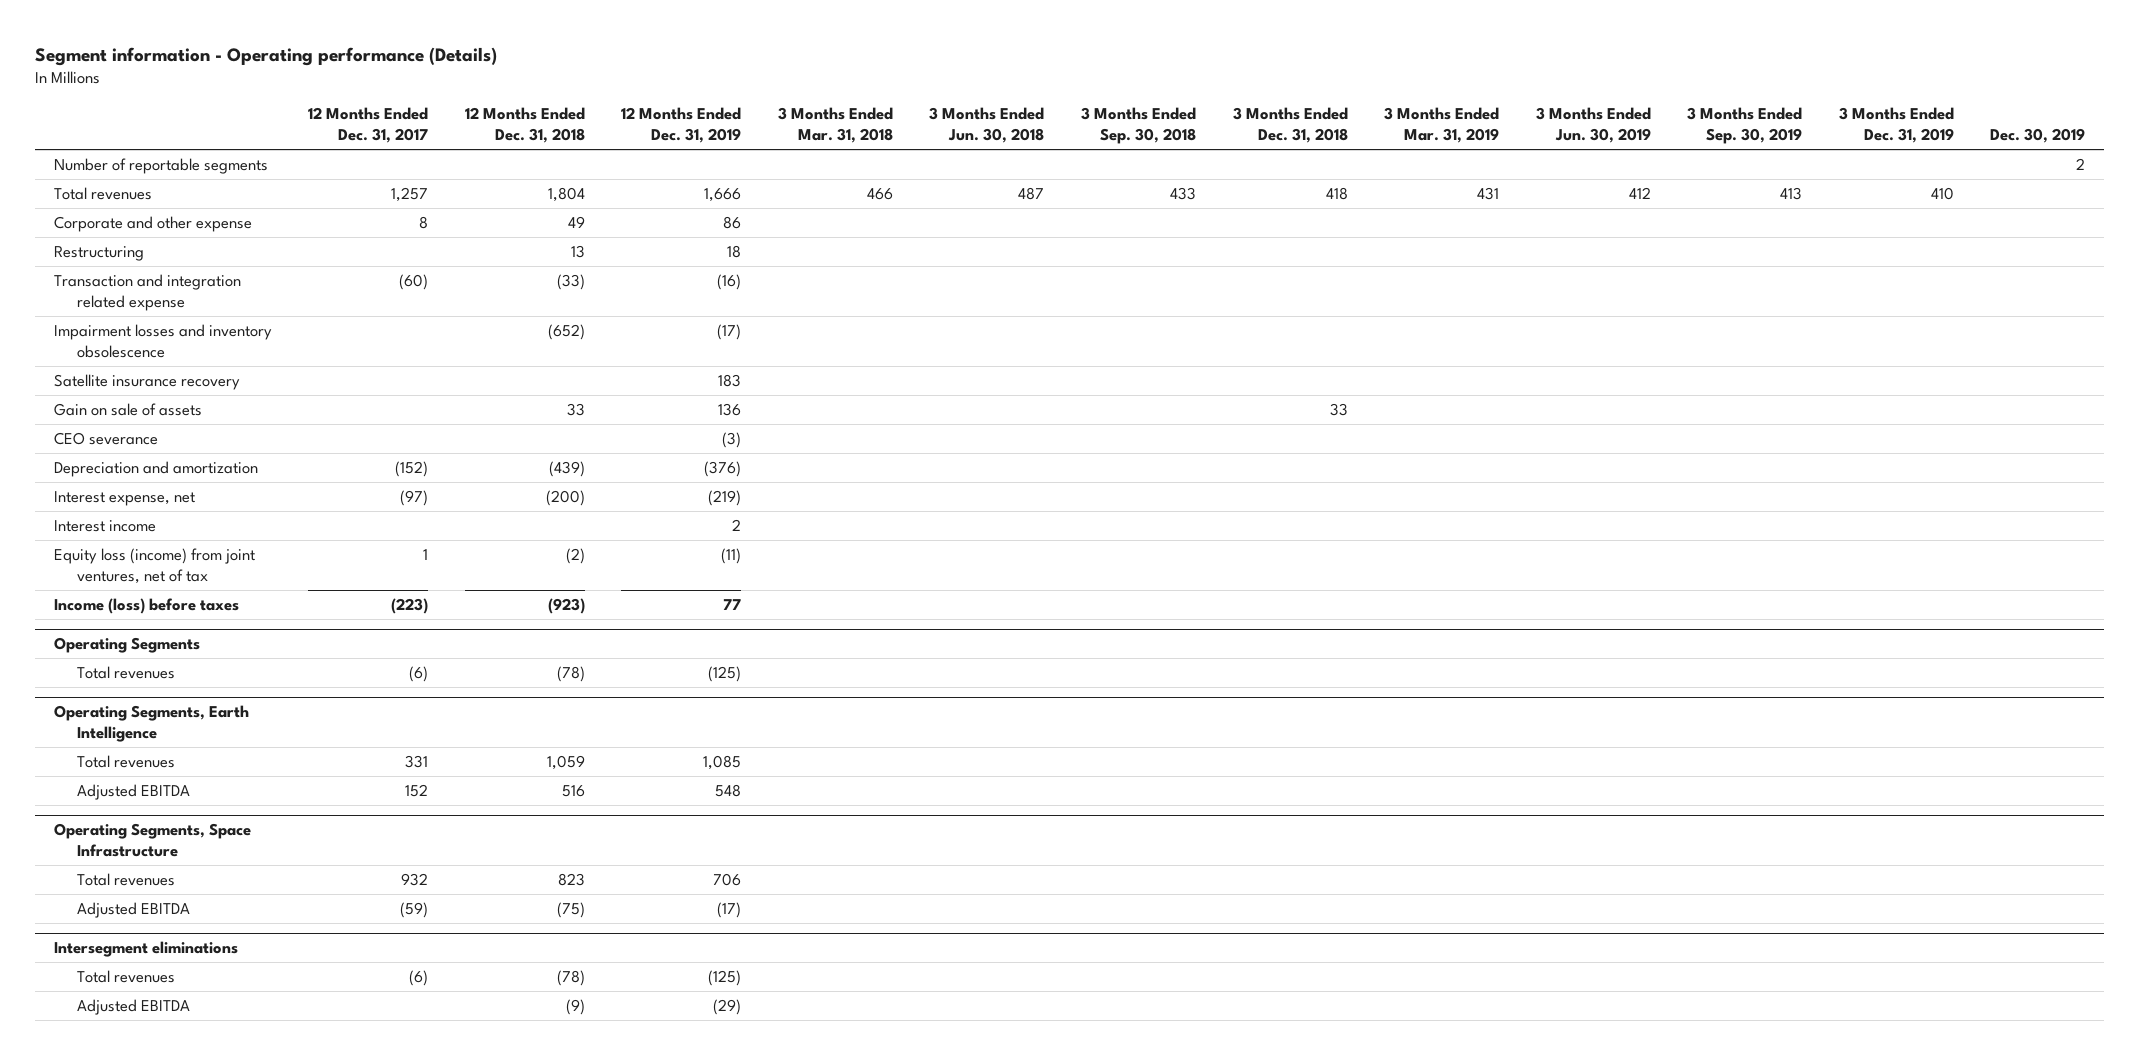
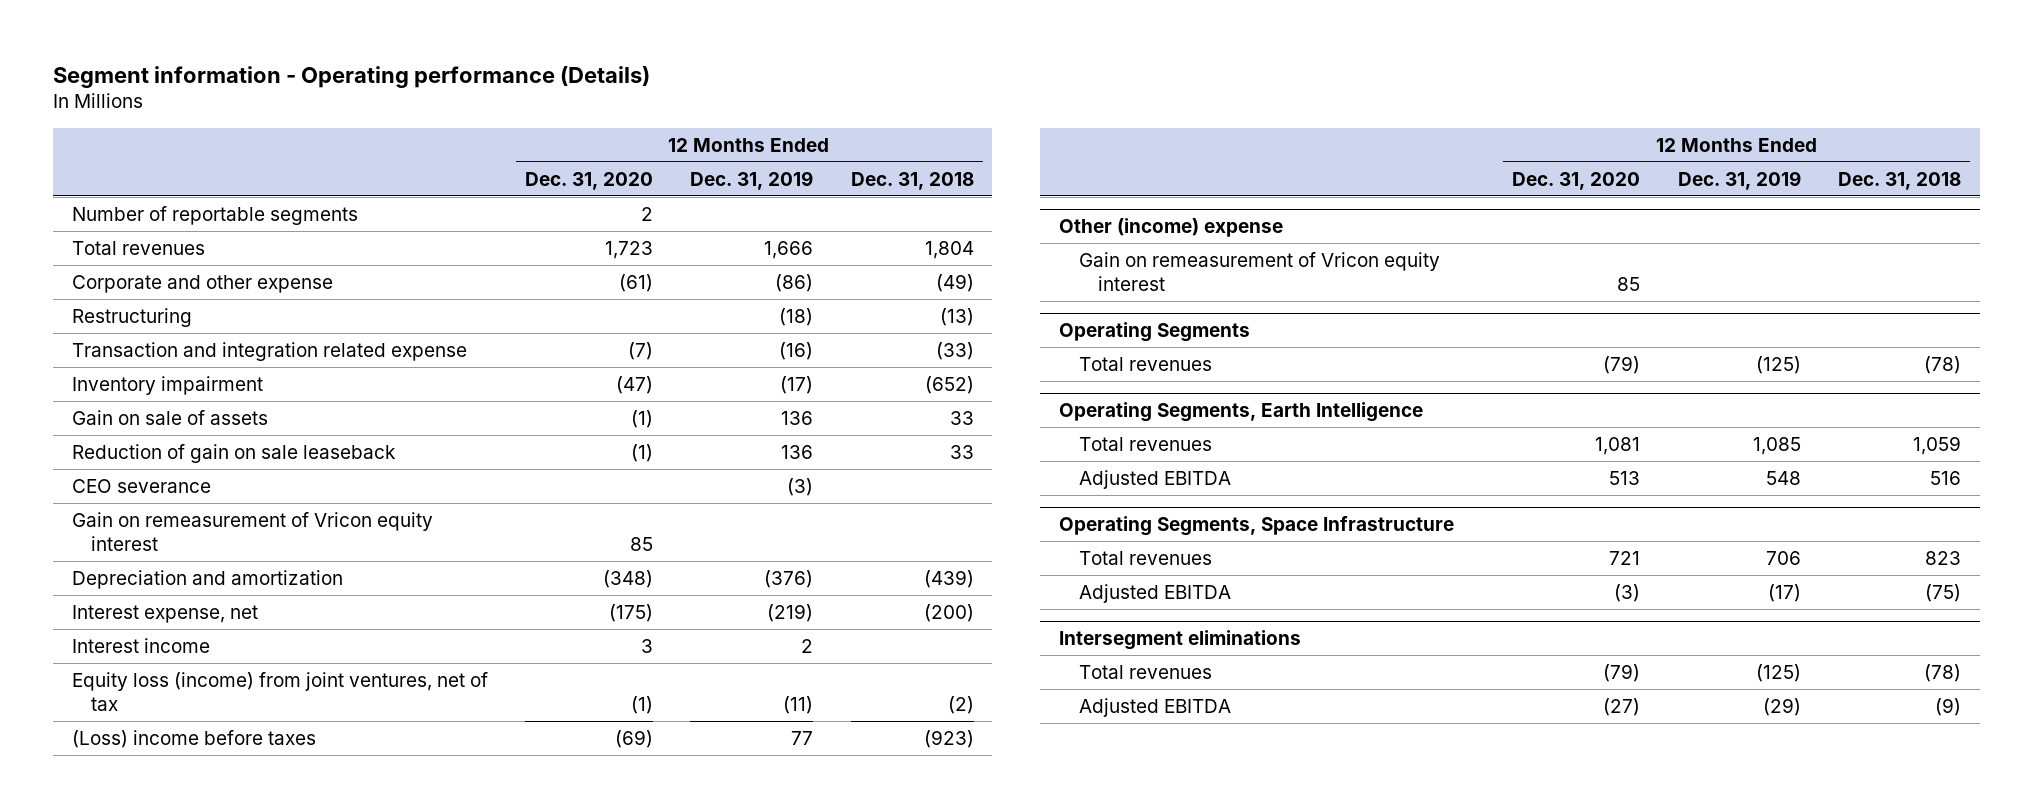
[308,106,429,144] 12 Months Ended Dec. 31, 2017 -> none
[777,106,893,144] 3 Months Ended Mar. 31, 2018 -> none
[929,106,1045,144] 3 Months Ended Jun. 30, 2018 -> none
[1081,106,1197,145] 3 Months Ended Sep. 30, 2018 -> none
[1232,106,1348,144] 3 Months Ended Dec. 31, 2018 -> none
[1384,106,1500,144] 3 Months Ended Mar. 31, 2019 -> none
[1535,106,1651,144] 3 Months Ended Jun. 30, 2019 -> none
[1687,106,1803,145] 3 Months Ended Sep. 30, 2019 -> none
[1838,106,1954,144] 3 Months Ended Dec. 31, 2019 -> none
[1990,128,2086,144] Dec. 30, 2019 -> none
none -> [524,171,653,190] Dec. 31, 2020
[567,215,585,228] 49 -> [935,274,974,293] (49)
[723,215,742,229] 86 -> [775,274,814,293] (86)
[570,244,585,258] 13 -> [939,308,974,327] (13)
[727,244,742,258] 18 -> [779,308,814,327] (18)
[53,373,240,390] Satellite insurance recovery -> none
[53,323,272,358] Impairment losses and inventory obsolescence -> [71,376,263,396] Inventory impairment
none -> [71,444,396,464] Reduction of gain on sale leaseback
none -> [71,512,433,552] Gain on remeasurement of Vricon equity interest
[53,597,239,614] Income (loss) before taxes -> [71,730,316,749] (Loss) income before taxes
none -> [1058,218,1283,238] Other (income) expense
none -> [1078,252,1440,292] Gain on remeasurement of Vricon equity interest

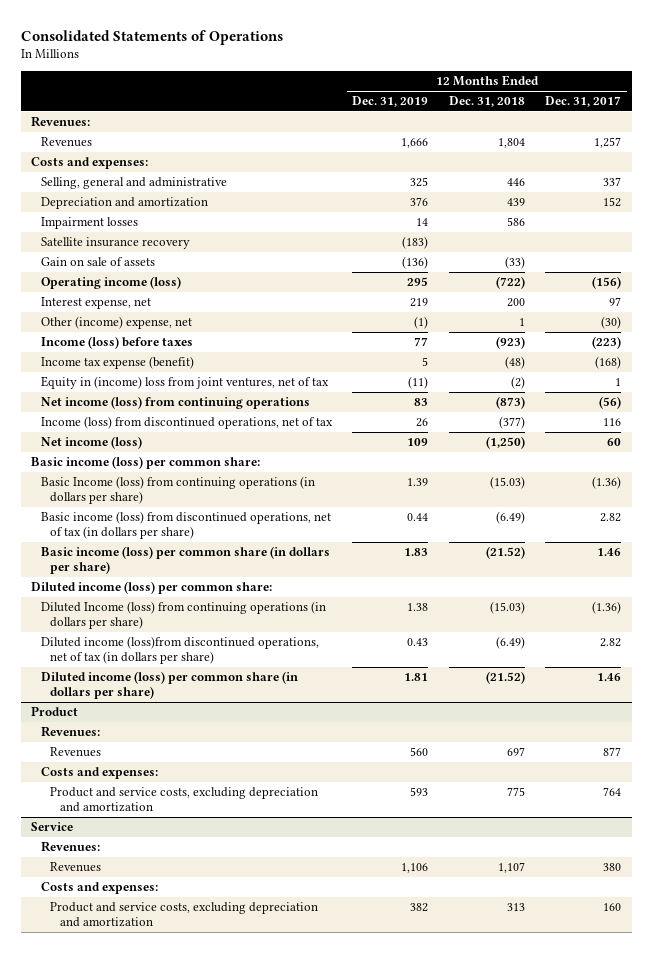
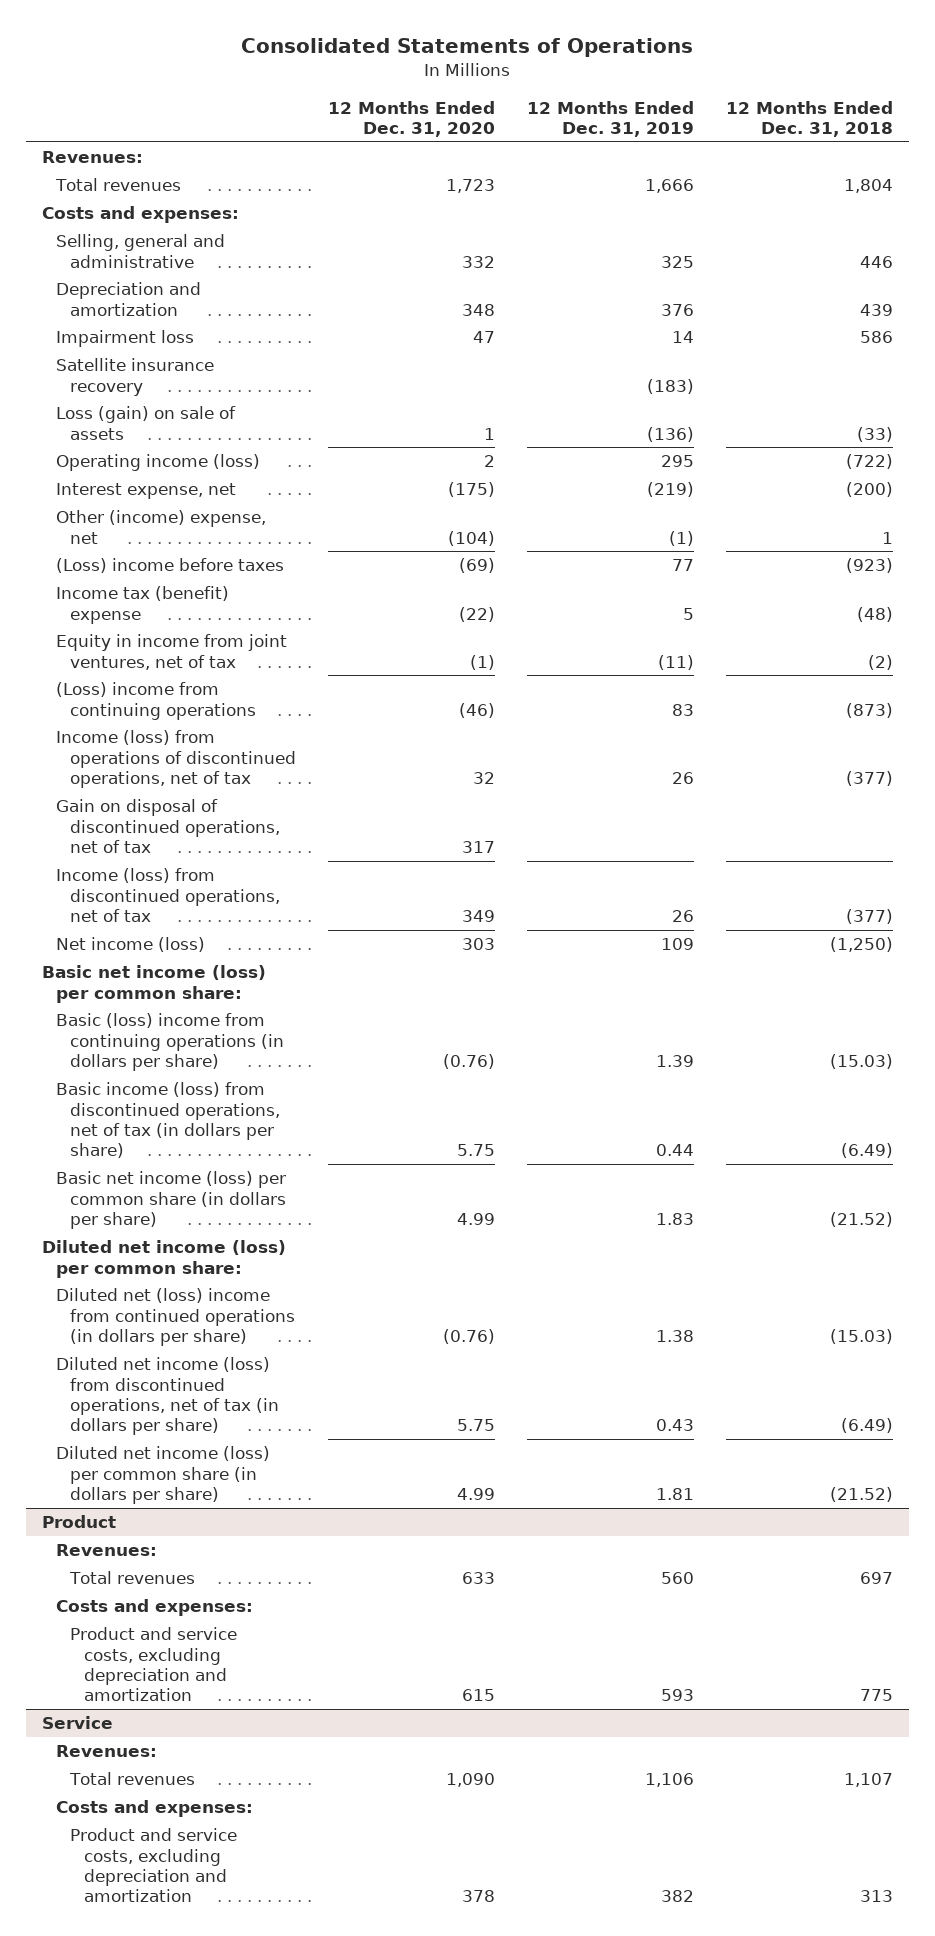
[545,96,622,108] Dec. 31, 2017 -> none
none -> [327,100,495,138] 12 Months Ended Dec. 31, 2020
[40,137,92,148] Revenues -> [55,178,182,192] Total revenues
[40,217,138,230] Impairment losses -> [56,330,195,348] Impairment loss
[40,257,155,267] Gain on sale of assets -> [56,406,237,440] Loss (gain) on sale of assets
[410,298,429,308] 219 -> [646,482,694,498] (219)
[506,298,525,308] 200 -> [845,482,893,498] (200)
[40,336,193,350] Income (loss) before taxes -> [56,558,285,574] (Loss) income before taxes
[40,356,194,370] Income tax expense (benefit) -> [56,586,230,624] Income tax (benefit) expense
[40,376,329,390] Equity in (income) loss from joint ventures, net of tax -> [56,634,288,670] Equity in income from joint ventures, net of tax
[40,396,310,410] Net income (loss) from continuing operations -> [56,682,257,720] (Loss) income from continuing operations
none -> [56,730,297,789] Income (loss) from operations of discontinued operations, net of tax
none -> [56,799,281,854] Gain on disposal of discontinued operations, net of tax
[31,456,261,470] Basic income (loss) per common share: -> [42,965,267,1003] Basic net income (loss) per common share:
[40,476,315,505] Basic Income (loss) from continuing operations (in dollars per share) -> [56,1013,285,1072] Basic (loss) income from continuing operations (in dollars per share)
[40,546,330,575] Basic income (loss) per common share (in dollars per share) -> [56,1171,287,1230] Basic net income (loss) per common share (in dollars per share)
[31,581,273,595] Diluted income (loss) per common share: -> [42,1240,287,1278] Diluted net income (loss) per common share:
[40,601,326,630] Diluted Income (loss) from continuing operations (in dollars per share) -> [56,1288,296,1347] Diluted net (loss) income from continued operations (in dollars per share)
[40,636,319,665] Diluted income (loss)from discontinued operations, net of tax (in dollars per share) -> [56,1357,280,1436] Diluted net income (loss) from discontinued operations, net of tax (in dollars per share)
[40,671,298,700] Diluted income (loss) per common share (in dollars per share) -> [56,1446,271,1505] Diluted net income (loss) per common share (in dollars per share)
[50,747,102,758] Revenues -> [69,1571,196,1585] Total revenues
[50,862,102,873] Revenues -> [69,1772,196,1786] Total revenues

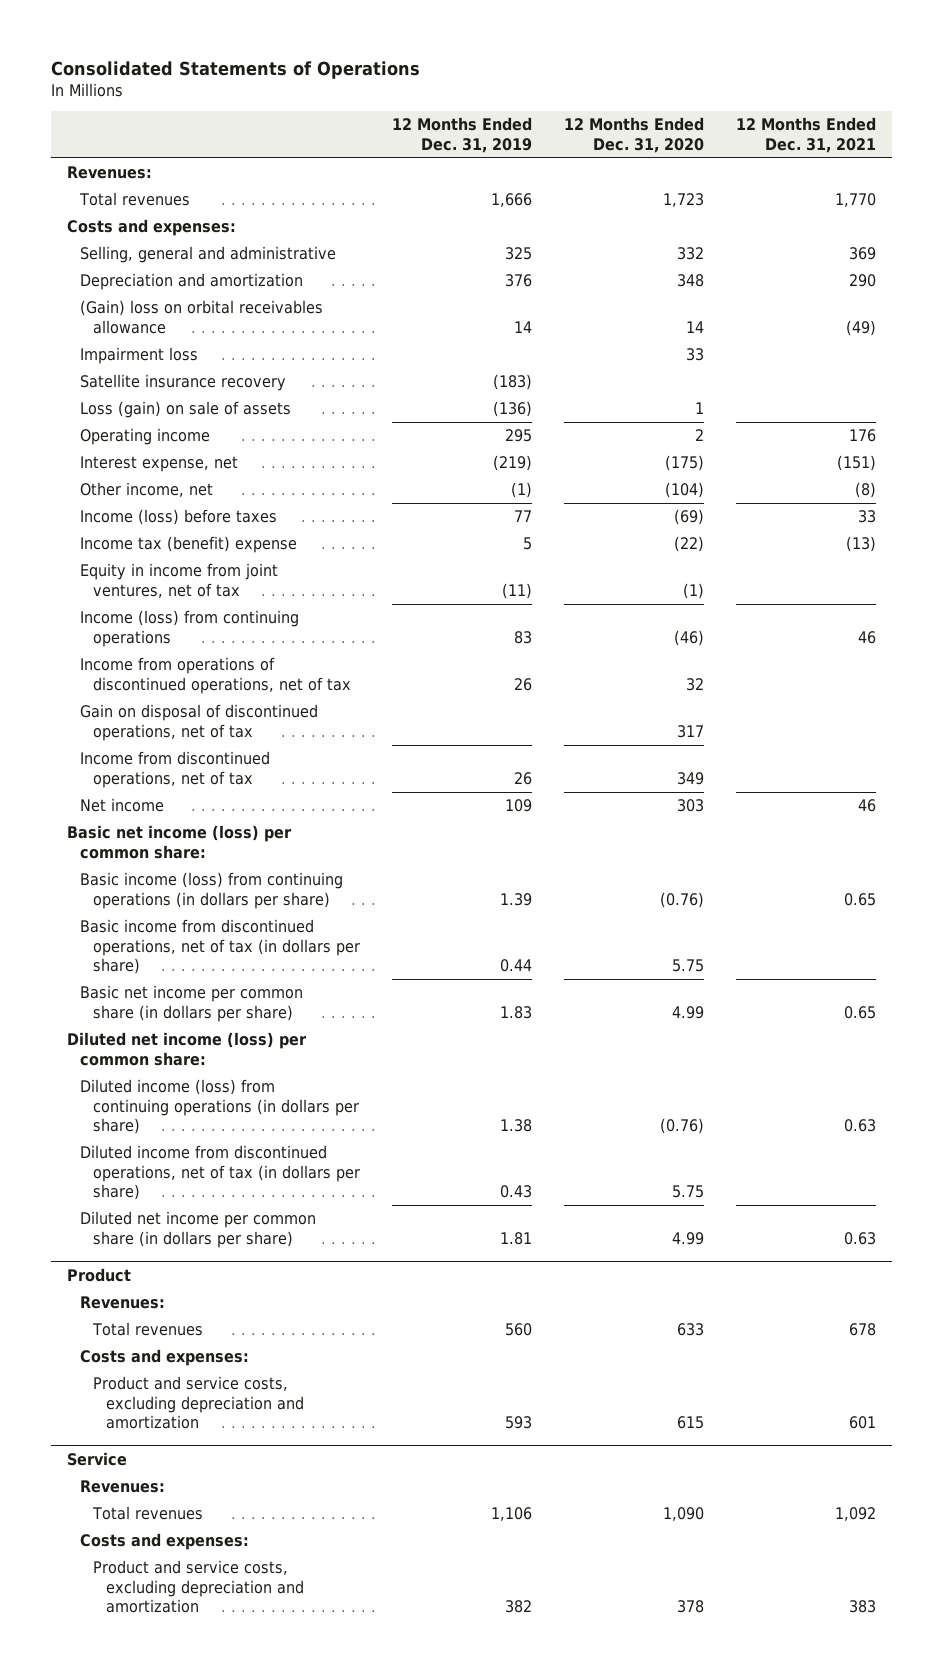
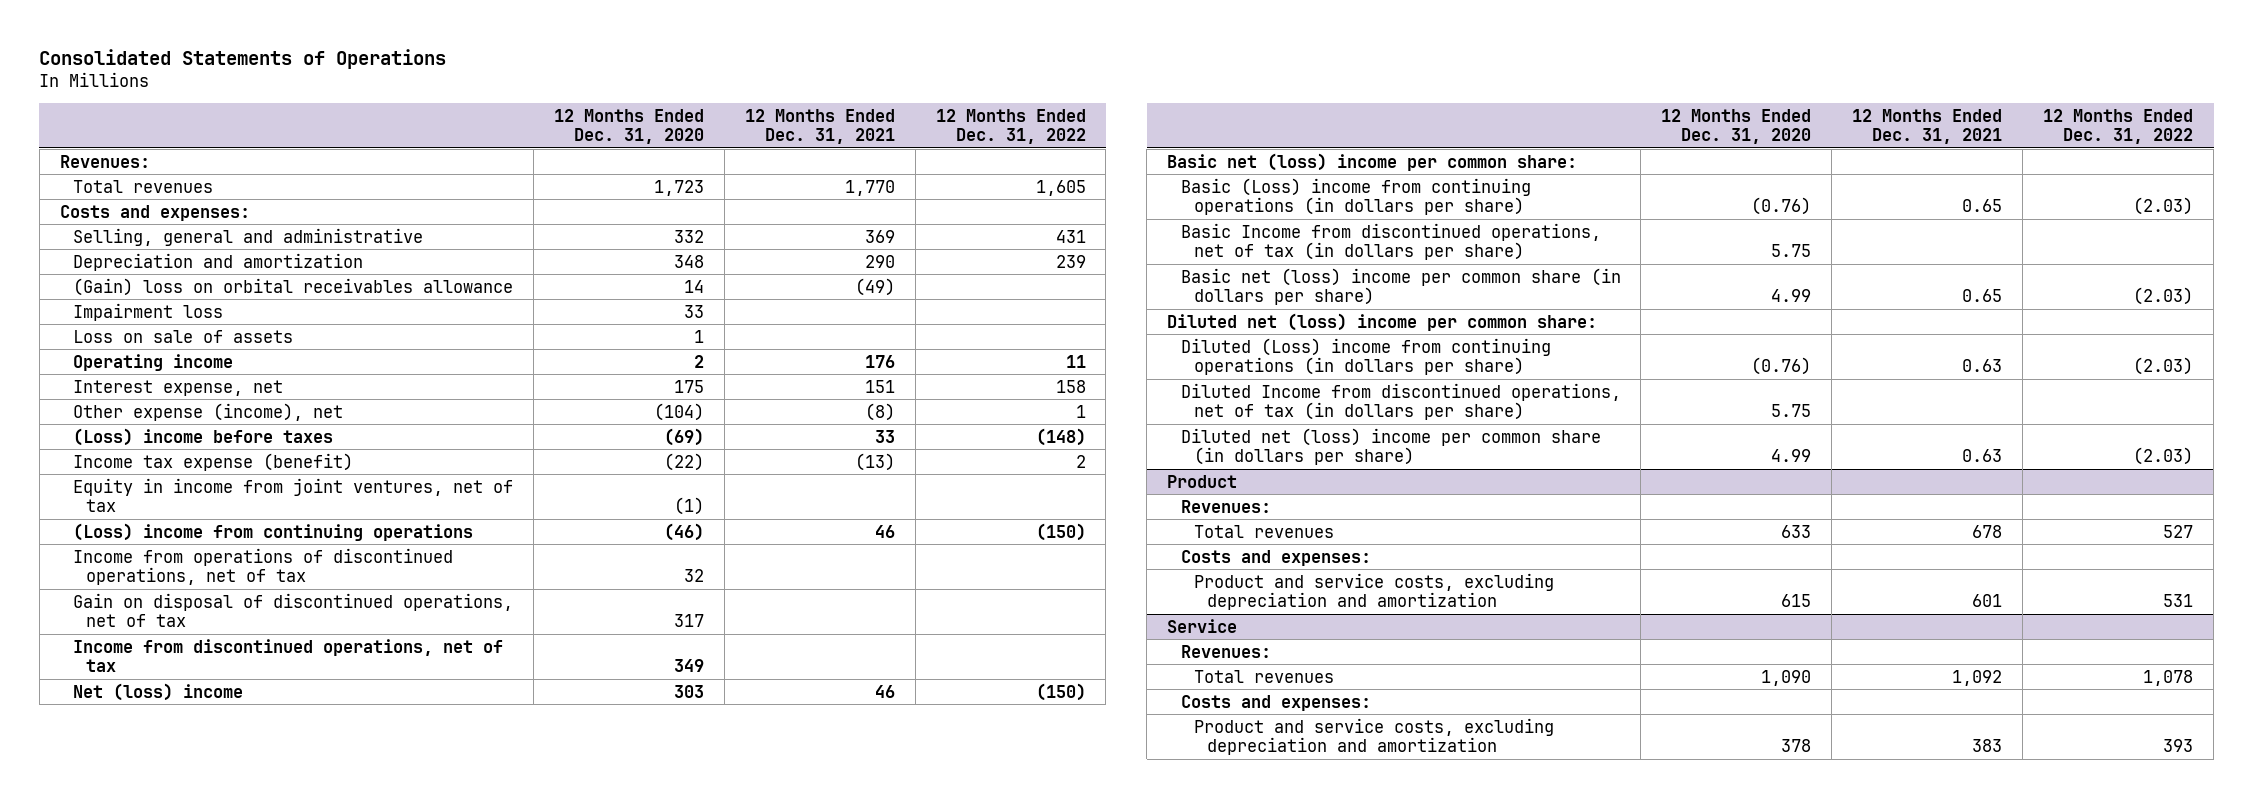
[391,117,532,153] 12 Months Ended Dec. 31, 2019 -> none
none -> [935,108,1086,145] 12 Months Ended Dec. 31, 2022
[79,374,286,392] Satellite insurance recovery -> none
[79,401,291,419] Loss (gain) on sale of assets -> [72,329,293,343] Loss on sale of assets
[664,455,704,472] (175) -> [673,379,704,393] 175
[836,455,876,472] (151) -> [864,379,895,393] 151
[79,482,213,498] Other income, net -> [72,402,343,421] Other expense (income), net
[79,509,277,526] Income (loss) before taxes -> [72,427,333,446] (Loss) income before taxes
[79,536,297,554] Income tax (benefit) expense -> [72,452,353,471] Income tax expense (benefit)
[79,610,299,647] Income (loss) from continuing operations -> [72,522,473,541] (Loss) income from continuing operations
[79,798,164,813] Net income -> [72,682,243,701] Net (loss) income
[66,825,292,859] Basic net income (loss) per common share: -> [1167,152,1578,171] Basic net (loss) income per common share:
[79,872,343,909] Basic income (loss) from continuing operations (in dollars per share) -> [1180,177,1531,216] Basic (Loss) income from continuing operations (in dollars per share)
[79,919,360,975] Basic income from discontinued operations, net of tax (in dollars per share) -> [1180,222,1601,261] Basic Income from discontinued operations, net of tax (in dollars per share)
[79,985,303,1022] Basic net income per common share (in dollars per share) -> [1180,267,1621,306] Basic net (loss) income per common share (in dollars per share)
[66,1032,307,1066] Diluted net income (loss) per common share: -> [1167,312,1598,331] Diluted net (loss) income per common share:
[79,1079,359,1135] Diluted income (loss) from continuing operations (in dollars per share) -> [1180,337,1551,376] Diluted (Loss) income from continuing operations (in dollars per share)
[79,1145,360,1201] Diluted income from discontinued operations, net of tax (in dollars per share) -> [1180,382,1621,421] Diluted Income from discontinued operations, net of tax (in dollars per share)
[79,1211,316,1248] Diluted net income per common share (in dollars per share) -> [1180,427,1601,466] Diluted net (loss) income per common share (in dollars per share)

